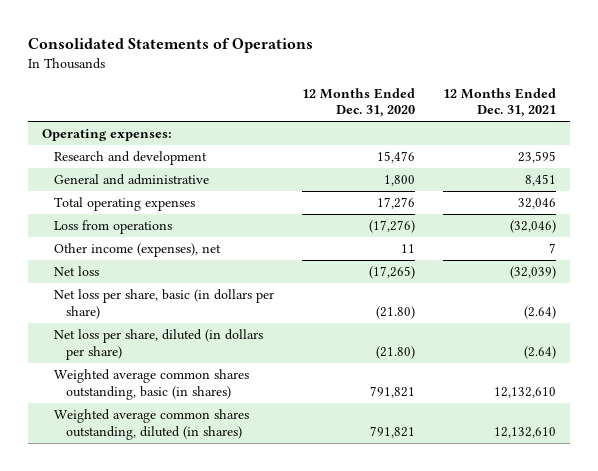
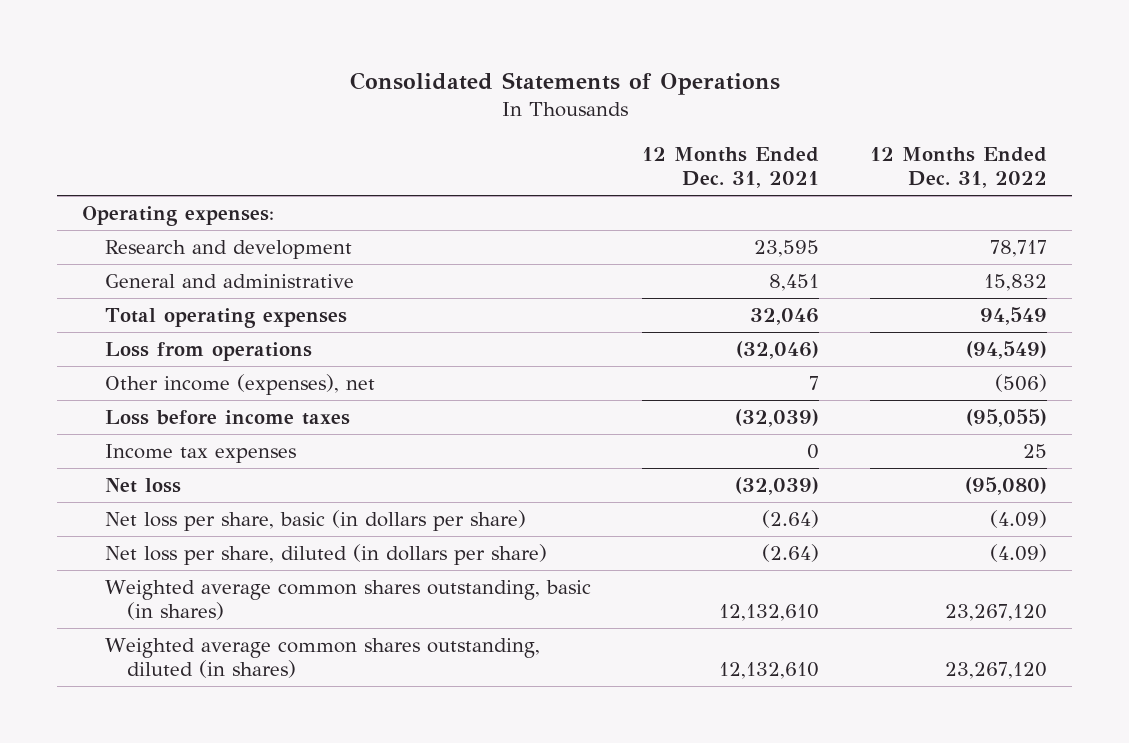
[301,87,415,118] 12 Months Ended Dec. 31, 2020 -> none
none -> [869,146,1047,189] 12 Months Ended Dec. 31, 2022
none -> [104,409,350,425] Loss before income taxes
none -> [104,443,296,463] Income tax expenses

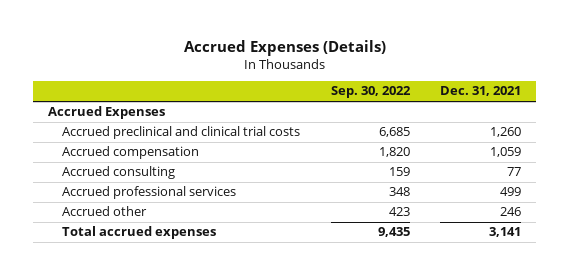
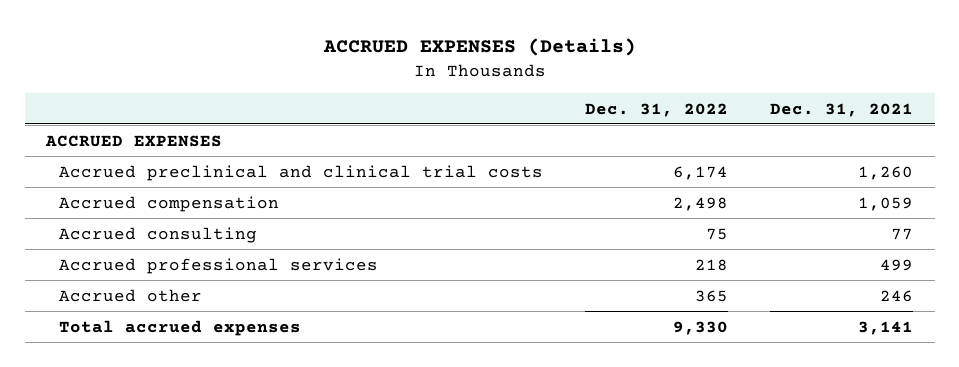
[183,39,386,56] Accrued Expenses (Details) -> [322,37,636,56] ACCRUED EXPENSES (Details)
[330,86,411,99] Sep. 30, 2022 -> none
none -> [585,102,729,117] Dec. 31, 2022
[47,106,165,120] Accrued Expenses -> [44,134,222,147] ACCRUED EXPENSES

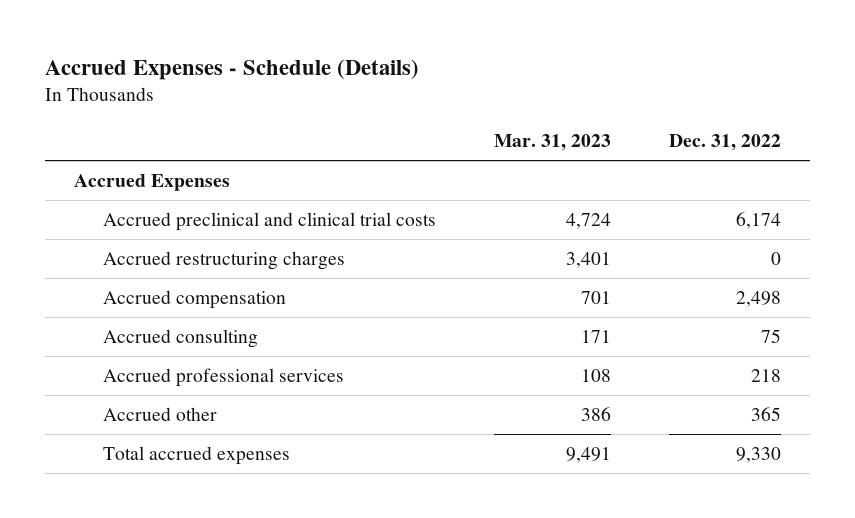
[322,37,636,56] ACCRUED EXPENSES (Details) -> [44,59,419,81] Accrued Expenses - Schedule (Details)
[770,102,914,117] Dec. 31, 2021 -> none
none -> [494,134,612,152] Mar. 31, 2023
[44,134,222,147] ACCRUED EXPENSES -> [73,174,230,192] Accrued Expenses
none -> [103,251,346,271] Accrued restructuring charges

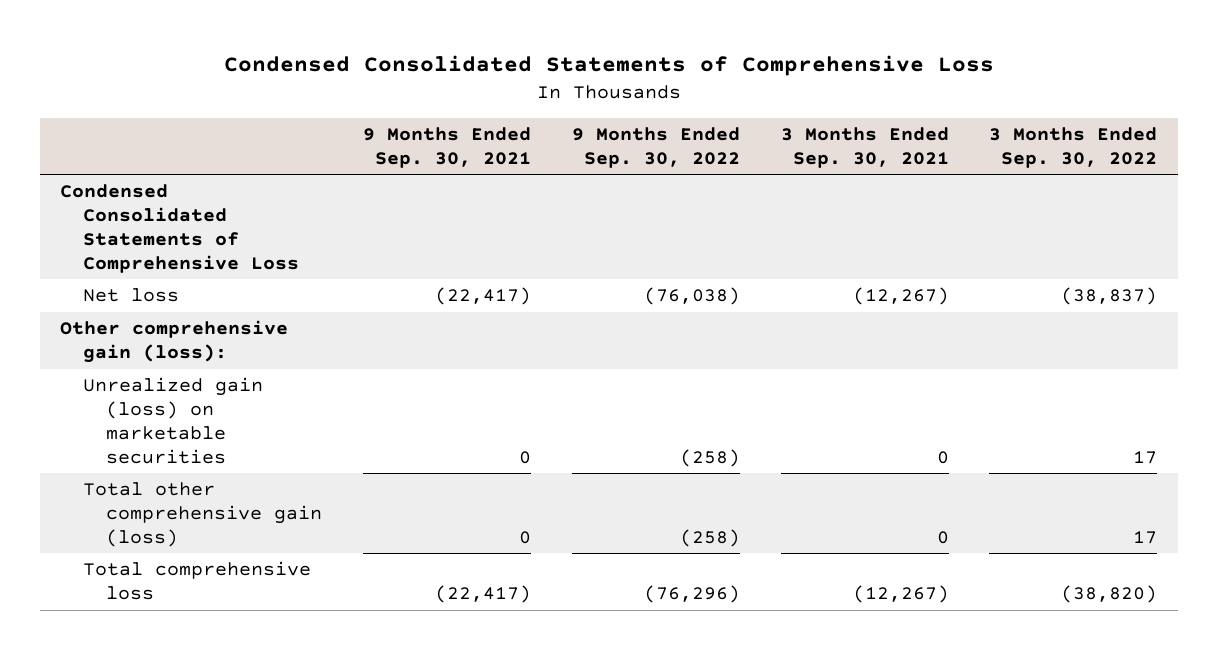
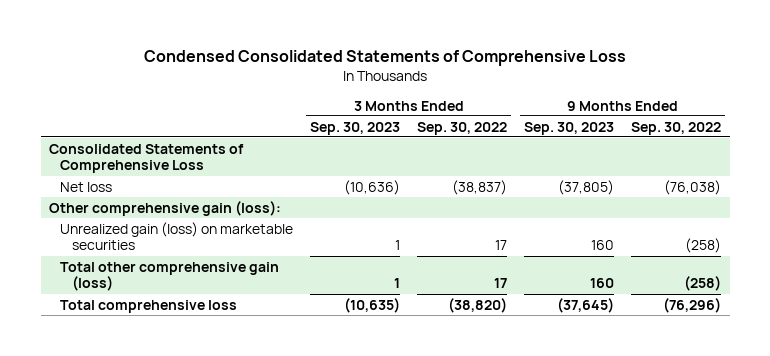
[362,127,531,168] 9 Months Ended Sep. 30, 2021 -> none
[780,127,949,168] 3 Months Ended Sep. 30, 2021 -> none
none -> [310,121,401,135] Sep. 30, 2023
none -> [524,121,615,135] Sep. 30, 2023
[60,184,300,273] Condensed Consolidated Statements of Comprehensive Loss -> [49,143,245,174] Consolidated Statements of Comprehensive Loss

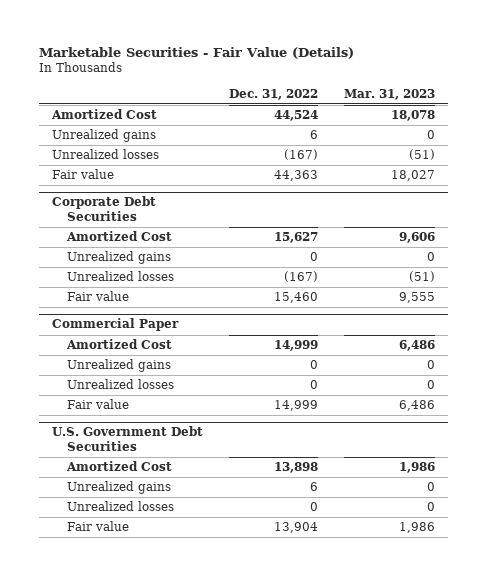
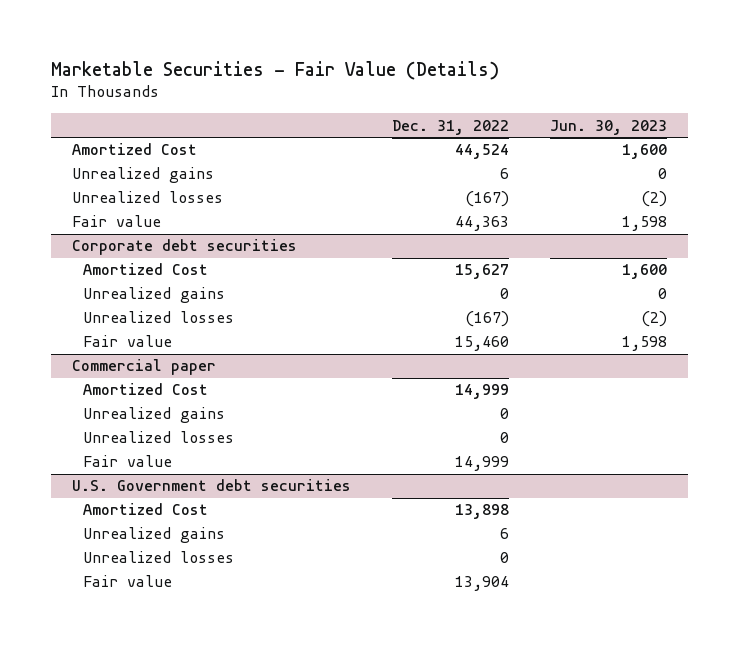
[343,88,435,100] Mar. 31, 2023 -> none
none -> [550,119,668,135] Jun. 30, 2023
[52,196,157,221] Corporate Debt Securities -> [71,239,297,256] Corporate debt securities
[52,318,180,332] Commercial Paper -> [71,359,216,376] Commercial paper
[52,426,204,451] U.S. Government Debt Securities -> [71,479,351,492] U.S. Government debt securities

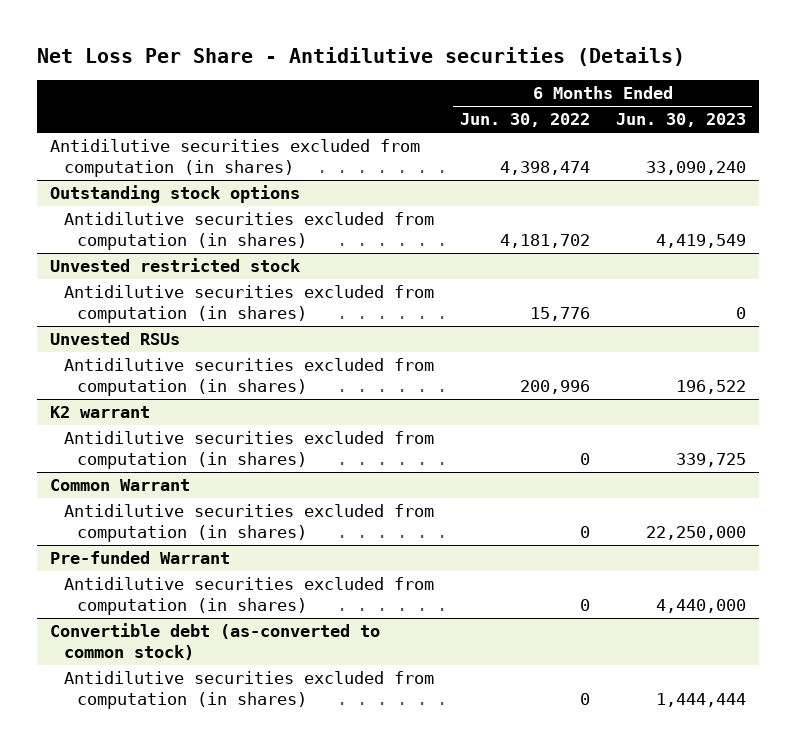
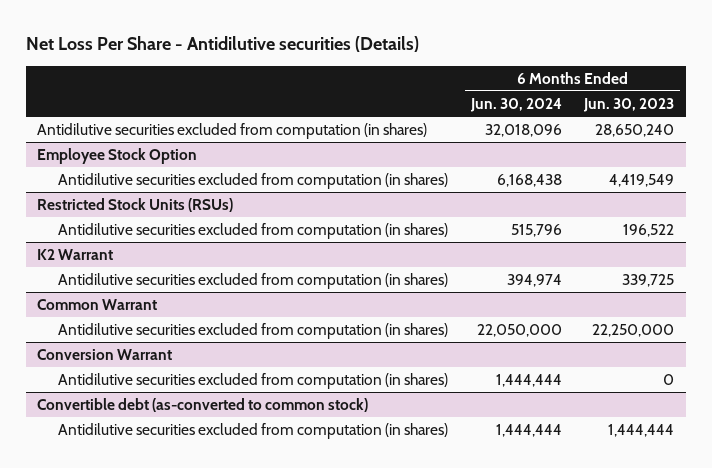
[459,113,590,128] Jun. 30, 2022 -> none
none -> [469,97,562,112] Jun. 30, 2024
[645,161,746,176] 33,090,240 -> [595,124,675,138] 28,650,240
[49,185,300,204] Outstanding stock options -> [37,148,198,165] Employee Stock Option
[49,258,300,273] Unvested restricted stock -> none
[63,285,434,324] Antidilutive securities excluded from computation (in shares) -> none
[49,332,180,346] Unvested RSUs -> [37,198,234,213] Restricted Stock Units (RSUs)
[49,406,150,419] K2 warrant -> [37,249,114,261] K2 Warrant
[49,551,230,565] Pre-funded Warrant -> none
none -> [37,349,173,361] Conversion Warrant
[655,599,746,614] 4,440,000 -> [663,374,675,386] 0

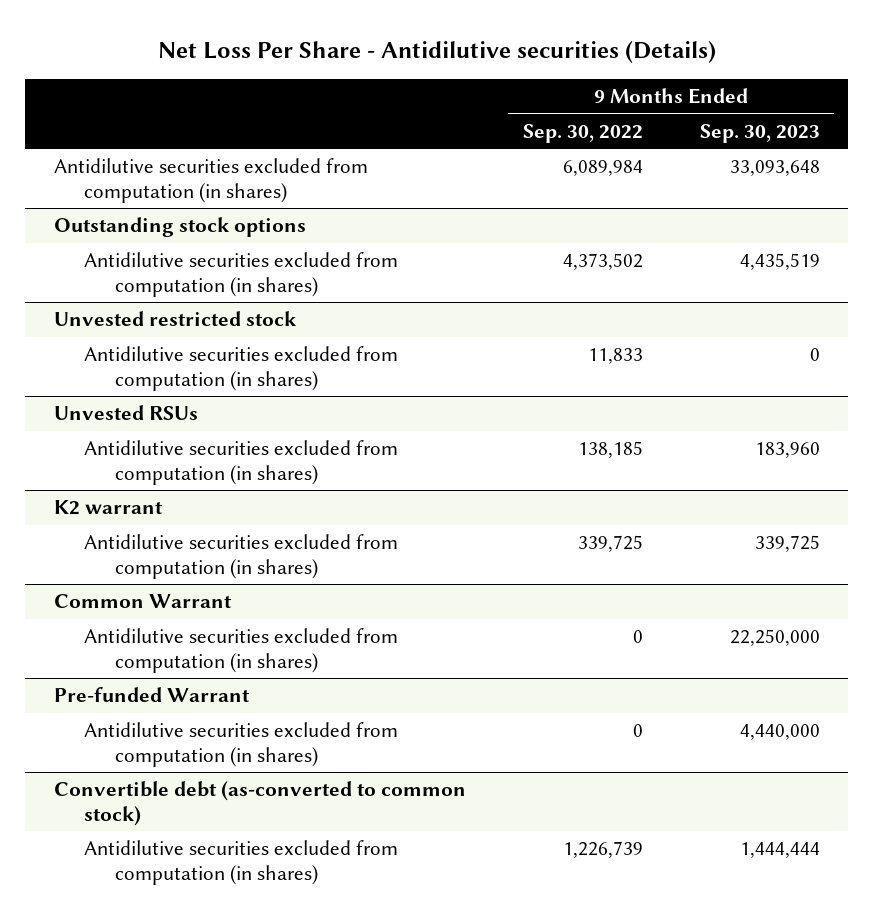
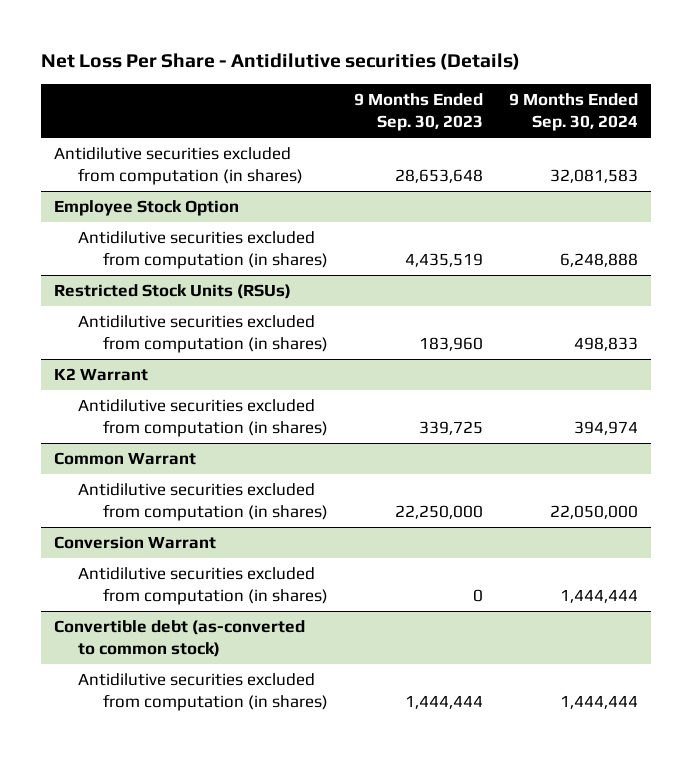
[522,123,643,143] Sep. 30, 2022 -> none
none -> [509,93,639,132] 9 Months Ended Sep. 30, 2024
[729,160,820,177] 33,093,648 -> [394,168,483,183] 28,653,648
[53,217,306,238] Outstanding stock options -> [54,200,240,217] Employee Stock Option
[53,311,297,327] Unvested restricted stock -> none
[84,346,399,391] Antidilutive securities excluded from computation (in shares) -> none
[53,405,198,421] Unvested RSUs -> [54,284,292,300] Restricted Stock Units (RSUs)
[53,500,163,516] K2 warrant -> [54,368,149,382] K2 Warrant
[53,687,250,703] Pre-funded Warrant -> none
none -> [54,536,217,550] Conversion Warrant
[739,724,820,741] 4,440,000 -> [472,588,483,602] 0

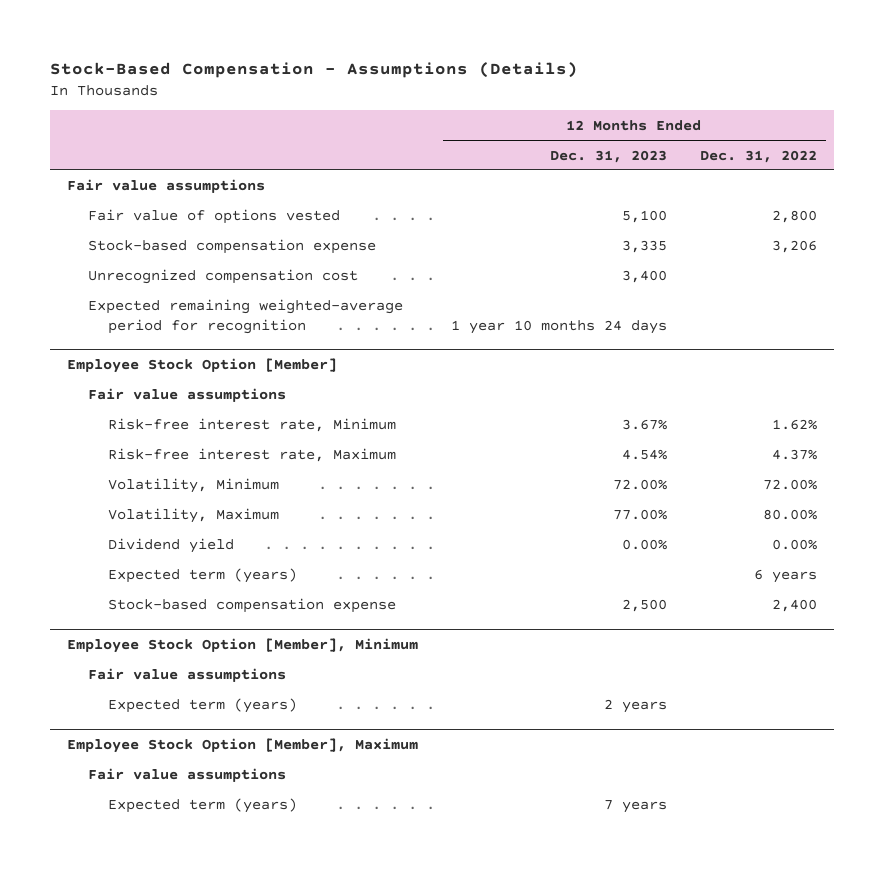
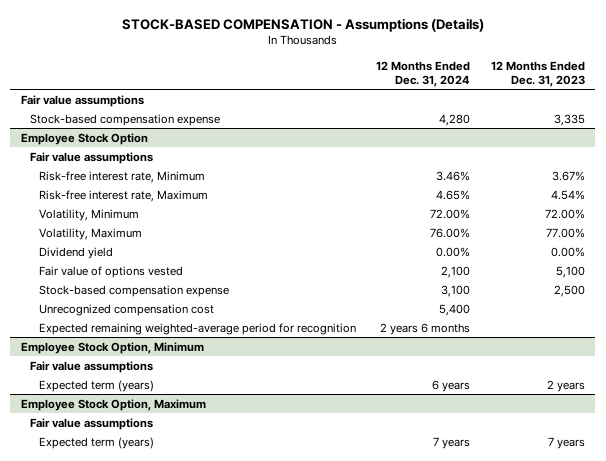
[50,62,579,79] Stock-Based Compensation - Assumptions (Details) -> [121,17,484,32] STOCK-BASED COMPENSATION - Assumptions (Details)
[700,149,818,163] Dec. 31, 2022 -> none
none -> [376,60,471,87] 12 Months Ended Dec. 31, 2024
[87,209,340,225] Fair value of options vested -> none
[87,269,358,285] Unrecognized compensation cost -> none
[87,299,403,335] Expected remaining weighted-average period for recognition -> none
[66,358,337,374] Employee Stock Option [Member] -> [20,132,148,145] Employee Stock Option
[108,568,298,584] Expected term (years) -> none
none -> [38,265,183,278] Fair value of options vested
none -> [38,303,214,316] Unrecognized compensation cost
none -> [38,322,356,335] Expected remaining weighted-average period for recognition
[66,638,418,654] Employee Stock Option [Member], Minimum -> [20,341,204,354] Employee Stock Option, Minimum
[66,738,418,754] Employee Stock Option [Member], Maximum -> [20,398,206,411] Employee Stock Option, Maximum

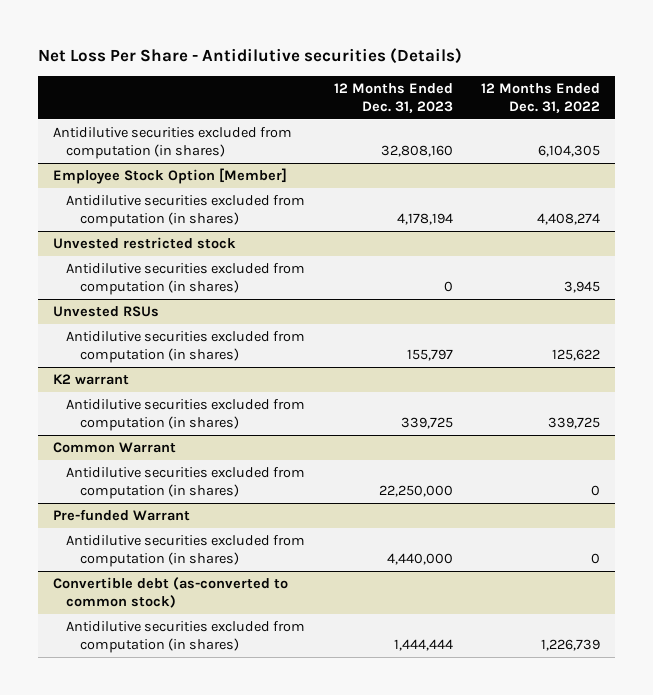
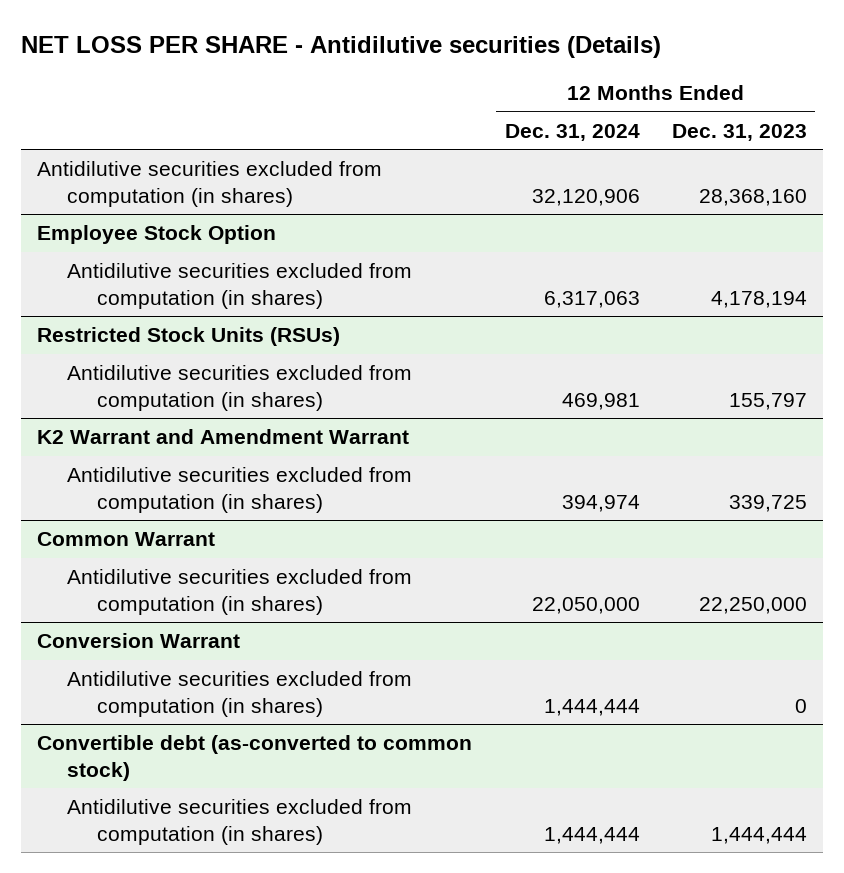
[38,48,463,65] Net Loss Per Share - Antidilutive securities (Details) -> [20,36,661,59] NET LOSS PER SHARE - Antidilutive securities (Details)
[481,82,601,114] 12 Months Ended Dec. 31, 2022 -> none
none -> [504,123,640,141] Dec. 31, 2024
[380,145,453,158] 32,808,160 -> [699,188,808,206] 28,368,160
[52,167,287,184] Employee Stock Option [Member] -> [37,224,277,244] Employee Stock Option
[52,236,236,249] Unvested restricted stock -> none
[66,262,306,296] Antidilutive securities excluded from computation (in shares) -> none
[52,305,159,317] Unvested RSUs -> [37,326,341,346] Restricted Stock Units (RSUs)
[52,373,129,385] K2 warrant -> [37,428,410,444] K2 Warrant and Amendment Warrant
[52,508,190,521] Pre-funded Warrant -> none
none -> [37,632,241,648] Conversion Warrant
[386,553,453,566] 4,440,000 -> [795,698,808,713] 0

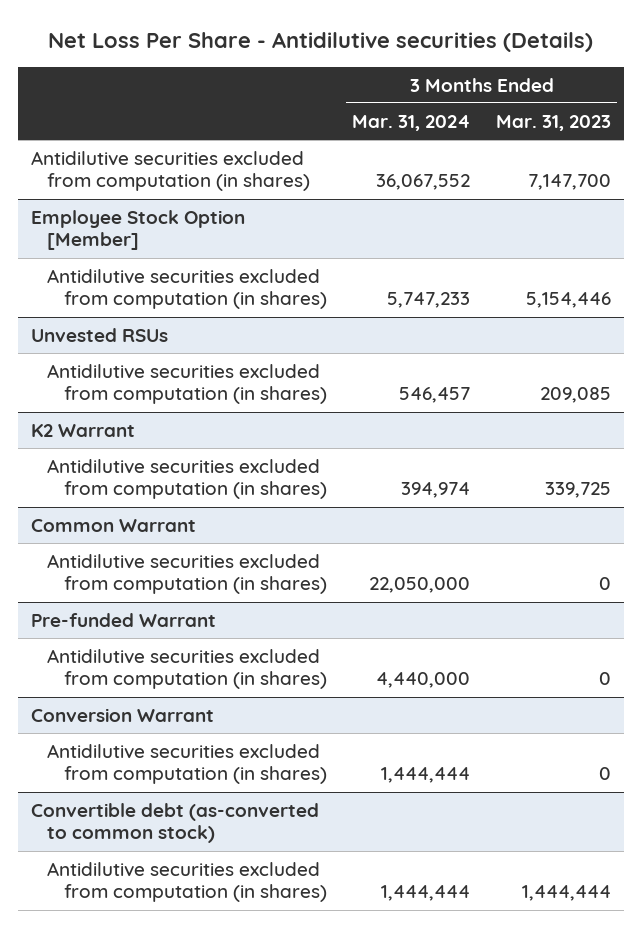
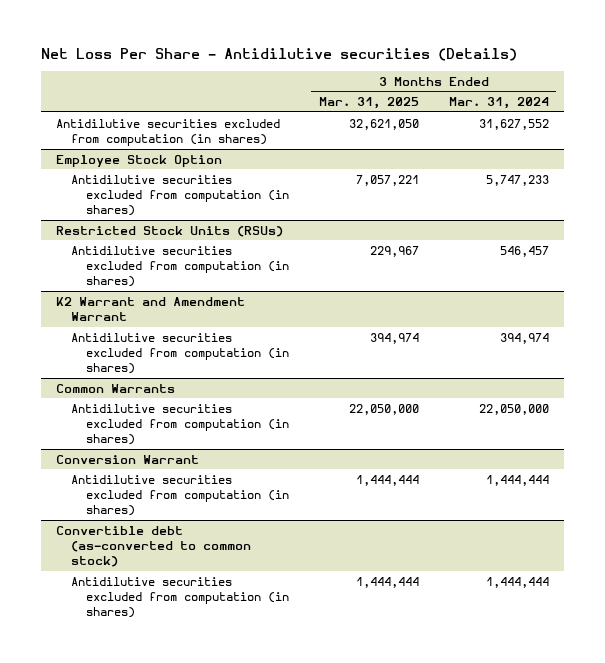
[496,114,612,131] Mar. 31, 2023 -> none
none -> [318,97,419,110] Mar. 31, 2025
[376,174,471,191] 36,067,552 -> [478,118,549,130] 31,627,552
[30,209,245,251] Employee Stock Option [Member] -> [55,154,222,167] Employee Stock Option
[30,327,168,342] Unvested RSUs -> [55,225,283,237] Restricted Stock Units (RSUs)
[30,423,135,437] K2 Warrant -> [55,296,245,321] K2 Warrant and Amendment Warrant
[30,518,196,532] Common Warrant -> [55,383,175,393] Common Warrants
[30,612,216,627] Pre-funded Warrant -> none
[47,648,327,690] Antidilutive securities excluded from computation (in shares) -> none

